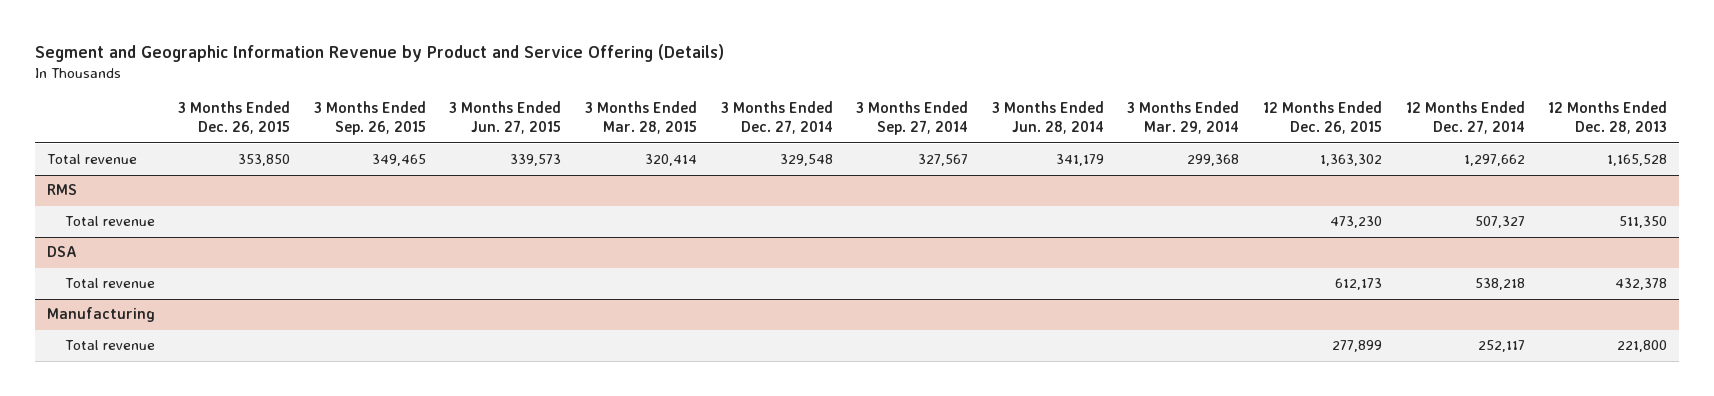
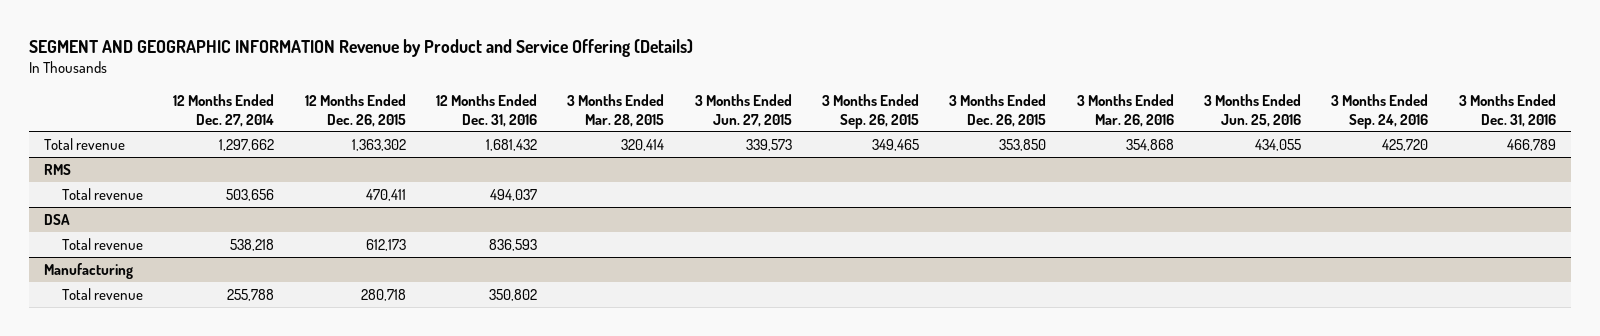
[34,44,724,63] Segment and Geographic Information Revenue by Product and Service Offering (Details) -> [28,38,693,57] SEGMENT AND GEOGRAPHIC INFORMATION Revenue by Product and Service Offering (Details)
[720,101,833,135] 3 Months Ended Dec. 27, 2014 -> none
[856,101,969,136] 3 Months Ended Sep. 27, 2014 -> none
[991,101,1104,135] 3 Months Ended Jun. 28, 2014 -> none
[1127,101,1240,135] 3 Months Ended Mar. 29, 2014 -> none
[1548,101,1668,135] 12 Months Ended Dec. 28, 2013 -> none
none -> [436,94,538,127] 12 Months Ended Dec. 31, 2016
none -> [1076,94,1174,127] 3 Months Ended Mar. 26, 2016
none -> [1204,94,1302,127] 3 Months Ended Jun. 25, 2016
none -> [1331,94,1429,129] 3 Months Ended Sep. 24, 2016
none -> [1458,94,1556,127] 3 Months Ended Dec. 31, 2016
[1329,216,1382,229] 473,230 -> [365,188,406,201] 470,411
[1474,216,1525,229] 507,327 -> [226,188,275,201] 503,656
[1331,340,1382,353] 277,899 -> [360,288,406,301] 280,718
[1477,340,1525,353] 252,117 -> [227,288,275,301] 255,788

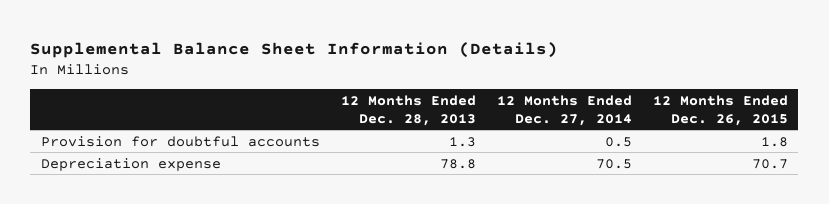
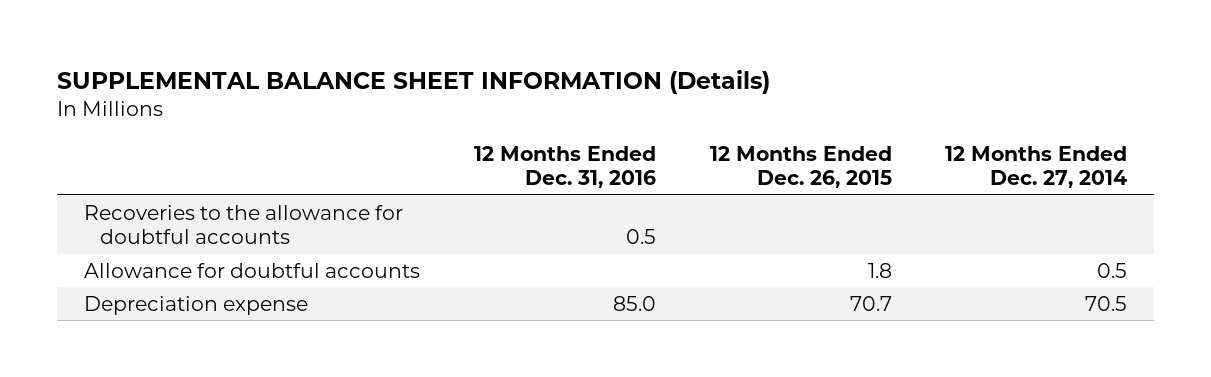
[30,41,559,58] Supplemental Balance Sheet Information (Details) -> [56,69,770,94] SUPPLEMENTAL BALANCE SHEET INFORMATION (Details)
[340,94,476,126] 12 Months Ended Dec. 28, 2013 -> none
none -> [473,145,656,189] 12 Months Ended Dec. 31, 2016
none -> [83,204,403,245] Recoveries to the allowance for doubtful accounts
[40,135,320,147] Provision for doubtful accounts -> [83,262,420,278] Allowance for doubtful accounts

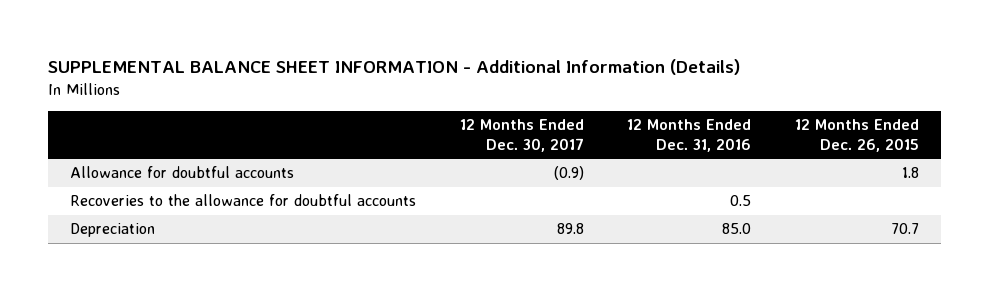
[56,69,770,94] SUPPLEMENTAL BALANCE SHEET INFORMATION (Details) -> [48,59,741,76] SUPPLEMENTAL BALANCE SHEET INFORMATION - Additional Information (Details)
[945,145,1128,189] 12 Months Ended Dec. 27, 2014 -> none
none -> [459,118,584,153] 12 Months Ended Dec. 30, 2017
[83,204,403,245] Recoveries to the allowance for doubtful accounts -> [70,194,417,207] Recoveries to the allowance for doubtful accounts
[83,295,308,315] Depreciation expense -> [70,223,156,238] Depreciation

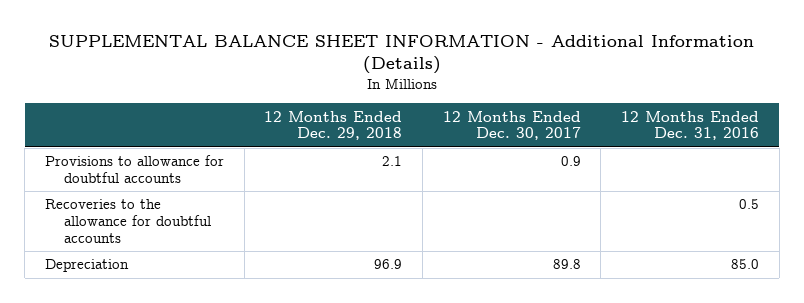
[795,118,920,153] 12 Months Ended Dec. 26, 2015 -> none
none -> [264,110,403,141] 12 Months Ended Dec. 29, 2018
[70,166,295,179] Allowance for doubtful accounts -> [45,155,225,183] Provisions to allowance for doubtful accounts
[553,166,584,181] (0.9) -> [560,156,581,167] 0.9

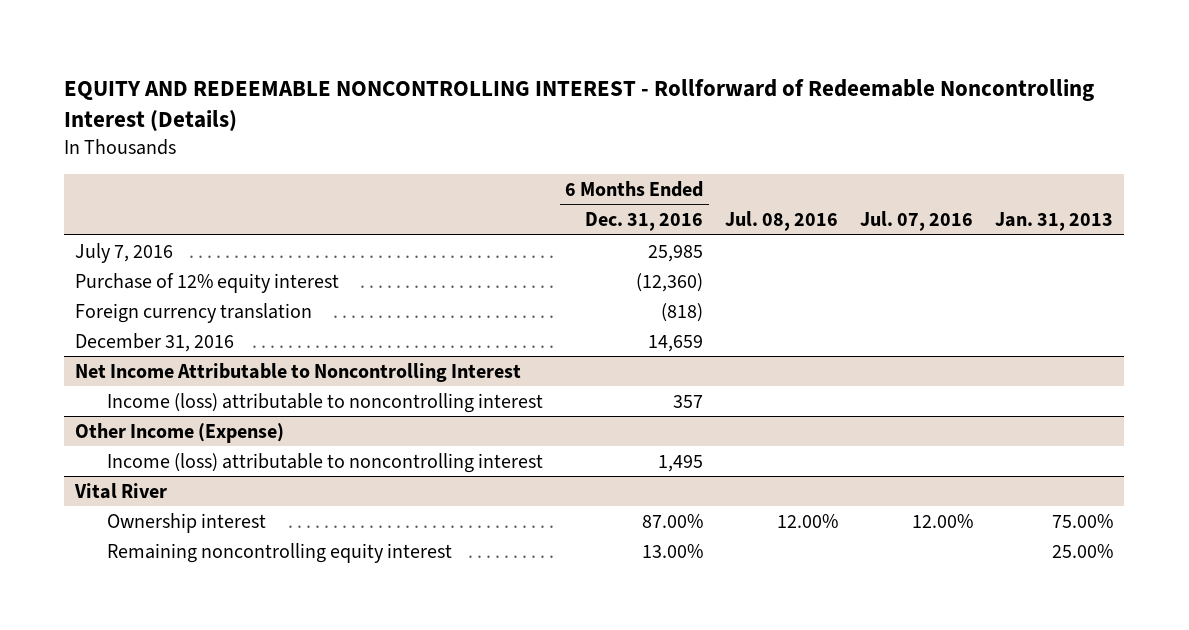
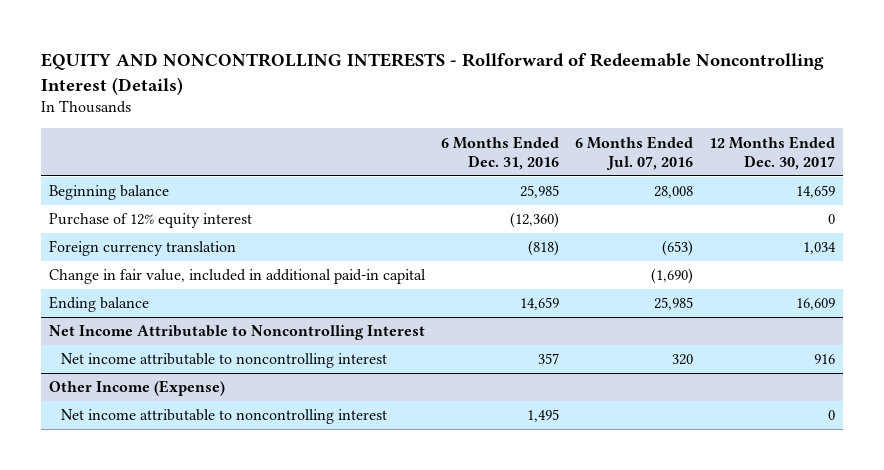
[64,78,1095,132] EQUITY AND REDEEMABLE NONCONTROLLING INTEREST - Rollforward of Redeemable Noncontrolling Interest (Details) -> [40,52,824,95] EQUITY AND NONCONTROLLING INTERESTS - Rollforward of Redeemable Noncontrolling Interest (Details)
[725,211,839,232] Jul. 08, 2016 -> none
[860,211,974,232] Jul. 07, 2016 -> none
[995,212,1114,232] Jan. 31, 2013 -> none
none -> [574,135,693,171] 6 Months Ended Jul. 07, 2016
none -> [709,135,836,171] 12 Months Ended Dec. 30, 2017
[75,242,174,263] July 7, 2016 -> [48,185,169,201] Beginning balance
none -> [48,269,426,285] Change in fair value, included in additional paid-in capital
[75,332,235,352] December 31, 2016 -> [48,296,149,313] Ending balance
[107,392,544,413] Income (loss) attributable to noncontrolling interest -> [61,353,388,369] Net income attributable to noncontrolling interest
[74,482,168,499] Vital River -> none
[107,512,267,533] Ownership interest -> none
[107,542,453,563] Remaining noncontrolling equity interest -> none
[107,452,544,473] Income (loss) attributable to noncontrolling interest -> [61,409,388,425] Net income attributable to noncontrolling interest

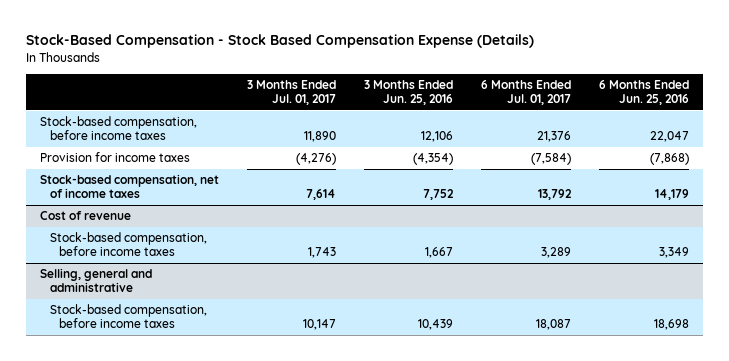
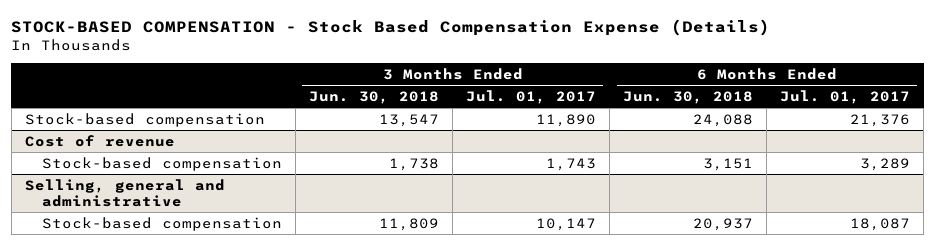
[26,34,535,49] Stock-Based Compensation - Stock Based Compensation Expense (Details) -> [11,18,771,36] STOCK-BASED COMPENSATION - Stock Based Compensation Expense (Details)
[363,80,453,106] 3 Months Ended Jun. 25, 2016 -> none
[598,80,689,106] 6 Months Ended Jun. 25, 2016 -> none
none -> [309,90,440,104] Jun. 30, 2018
none -> [623,90,754,104] Jun. 30, 2018
[40,152,191,163] Provision for income taxes -> none
[40,174,220,199] Stock-based compensation, net of income taxes -> none
[40,116,198,141] Stock-based compensation, before income taxes -> [24,112,265,127] Stock-based compensation
[49,232,207,257] Stock-based compensation, before income taxes -> [42,156,283,171] Stock-based compensation
[49,304,207,329] Stock-based compensation, before income taxes -> [42,216,283,231] Stock-based compensation

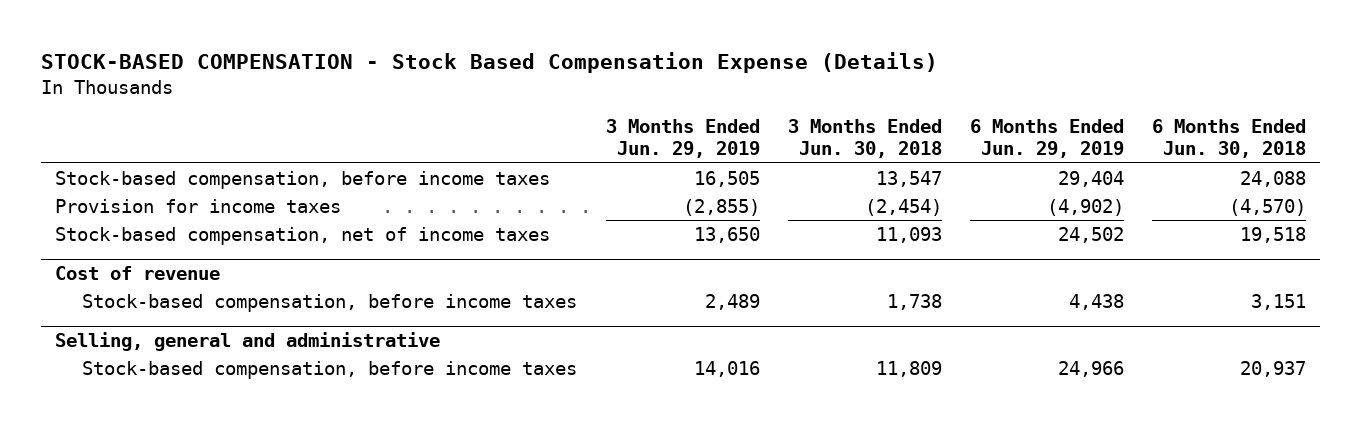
[466,89,597,104] Jul. 01, 2017 -> none
[780,89,911,104] Jul. 01, 2017 -> none
none -> [605,119,760,159] 3 Months Ended Jun. 29, 2019
none -> [969,119,1124,159] 6 Months Ended Jun. 29, 2019
[24,112,265,127] Stock-based compensation -> [54,170,550,189] Stock-based compensation, before income taxes
none -> [54,198,341,213] Provision for income taxes
none -> [54,226,550,245] Stock-based compensation, net of income taxes
[42,156,283,171] Stock-based compensation -> [82,293,578,312] Stock-based compensation, before income taxes
[42,216,283,231] Stock-based compensation -> [82,360,578,379] Stock-based compensation, before income taxes

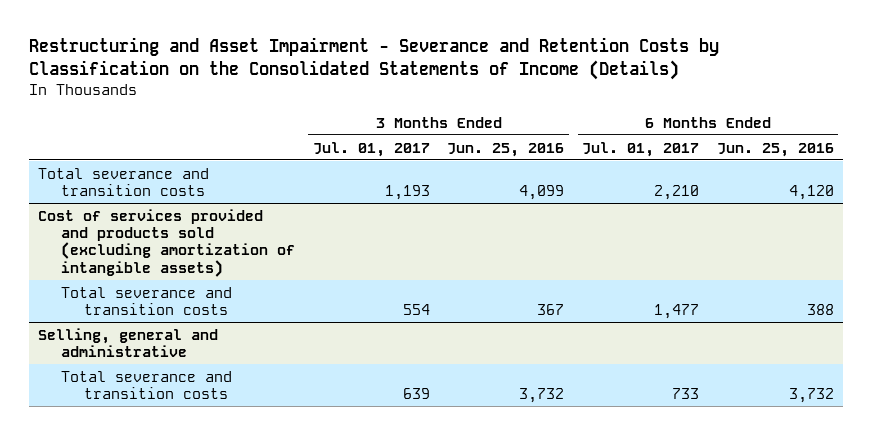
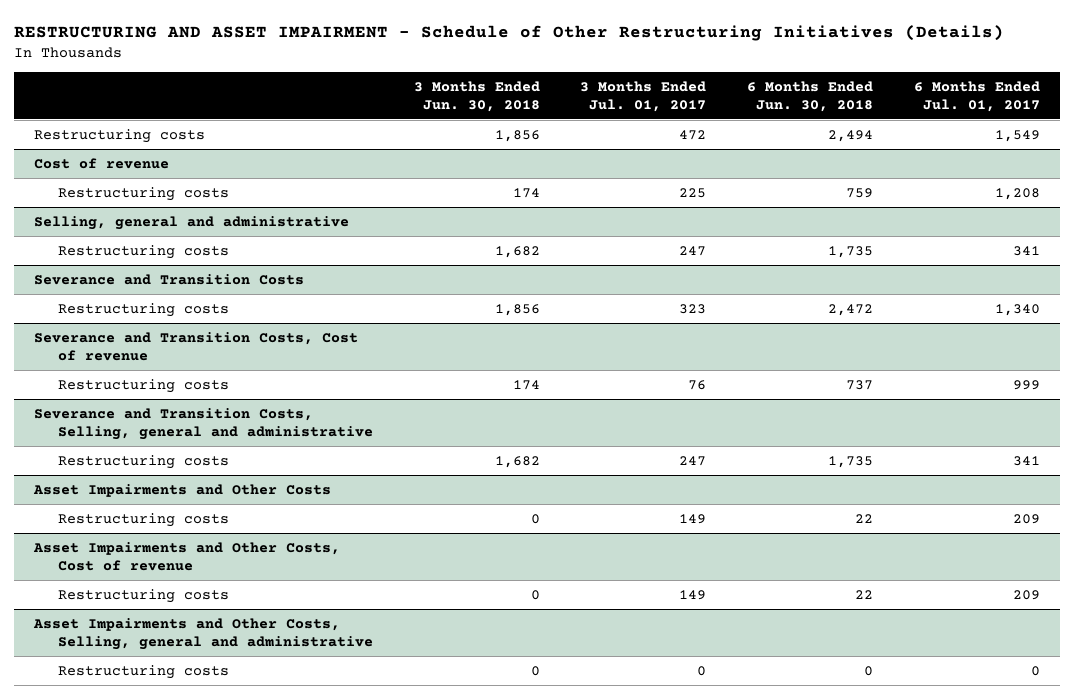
[28,36,719,81] Restructuring and Asset Impairment - Severance and Retention Costs by Classification on the Consolidated Statements of Income (Details) -> [13,25,1004,42] RESTRUCTURING AND ASSET IMPAIRMENT - Schedule of Other Restructuring Initiatives (Details)
[447,142,565,157] Jun. 25, 2016 -> none
[717,142,835,157] Jun. 25, 2016 -> none
none -> [413,81,540,112] 3 Months Ended Jun. 30, 2018
none -> [747,81,874,112] 6 Months Ended Jun. 30, 2018
[37,167,209,196] Total severance and transition costs -> none
[60,286,232,315] Total severance and transition costs -> none
none -> [34,128,206,143] Restructuring costs
[37,208,295,277] Cost of services provided and products sold (excluding amortization of intangible assets) -> [34,157,170,169] Cost of revenue
none -> [57,186,229,201] Restructuring costs
[60,370,232,399] Total severance and transition costs -> none
none -> [57,244,229,259] Restructuring costs
none -> [34,273,305,285] Severance and Transition Costs
none -> [57,302,229,317] Restructuring costs
none -> [34,331,359,361] Severance and Transition Costs, Cost of revenue
none -> [57,378,229,393] Restructuring costs
none -> [34,407,373,440] Severance and Transition Costs, Selling, general and administrative
none -> [57,454,229,469] Restructuring costs
none -> [33,483,332,497] Asset Impairments and Other Costs
none -> [57,512,229,527] Restructuring costs
none -> [33,541,341,571] Asset Impairments and Other Costs, Cost of revenue
none -> [57,588,229,603] Restructuring costs
none -> [33,617,373,650] Asset Impairments and Other Costs, Selling, general and administrative
none -> [57,664,229,679] Restructuring costs

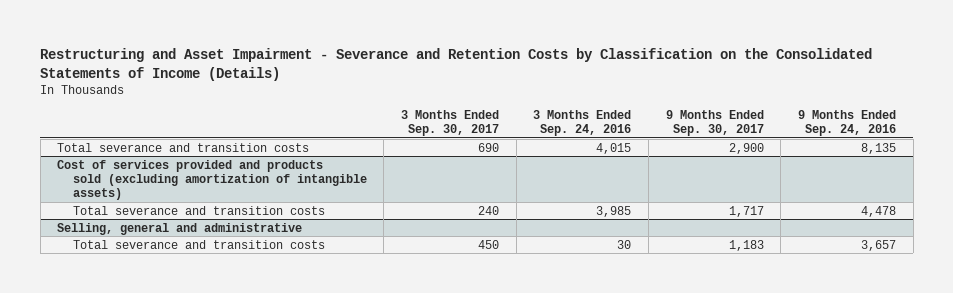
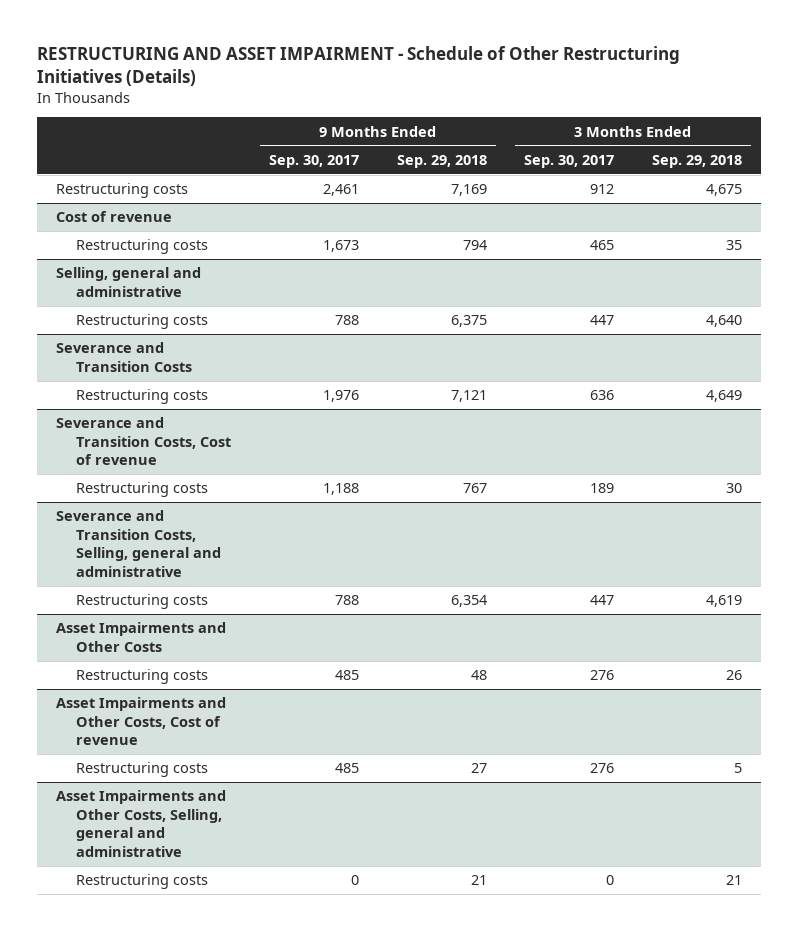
[40,47,873,81] Restructuring and Asset Impairment - Severance and Retention Costs by Classification on the Consolidated Statements of Income (Details) -> [37,46,681,86] RESTRUCTURING AND ASSET IMPAIRMENT - Schedule of Other Restructuring Initiatives (Details)
[533,109,632,137] 3 Months Ended Sep. 24, 2016 -> none
[797,109,896,137] 9 Months Ended Sep. 24, 2016 -> none
none -> [396,154,487,168] Sep. 29, 2018
none -> [651,154,742,168] Sep. 29, 2018
[57,142,310,152] Total severance and transition costs -> none
[72,205,325,215] Total severance and transition costs -> none
none -> [56,183,189,199] Restructuring costs
[57,159,367,200] Cost of services provided and products sold (excluding amortization of intangible assets) -> [56,211,173,223] Cost of revenue
none -> [76,239,209,255] Restructuring costs
[72,239,325,249] Total severance and transition costs -> none
none -> [76,314,209,330] Restructuring costs
none -> [56,342,193,372] Severance and Transition Costs
none -> [76,389,209,405] Restructuring costs
none -> [56,417,232,466] Severance and Transition Costs, Cost of revenue
none -> [76,482,209,498] Restructuring costs
none -> [56,510,222,577] Severance and Transition Costs, Selling, general and administrative
none -> [76,594,209,610] Restructuring costs
none -> [56,622,227,652] Asset Impairments and Other Costs
none -> [76,669,209,685] Restructuring costs
none -> [56,697,227,746] Asset Impairments and Other Costs, Cost of revenue
none -> [76,762,209,778] Restructuring costs
none -> [56,790,227,857] Asset Impairments and Other Costs, Selling, general and administrative
none -> [76,874,209,890] Restructuring costs

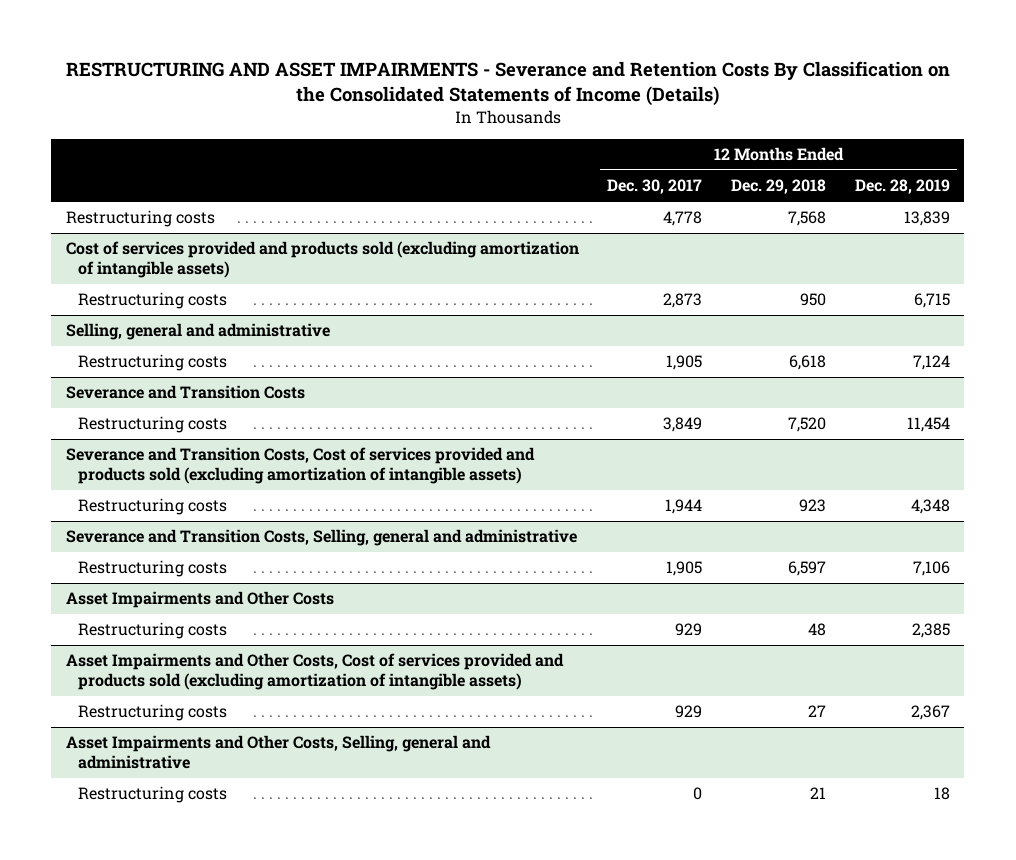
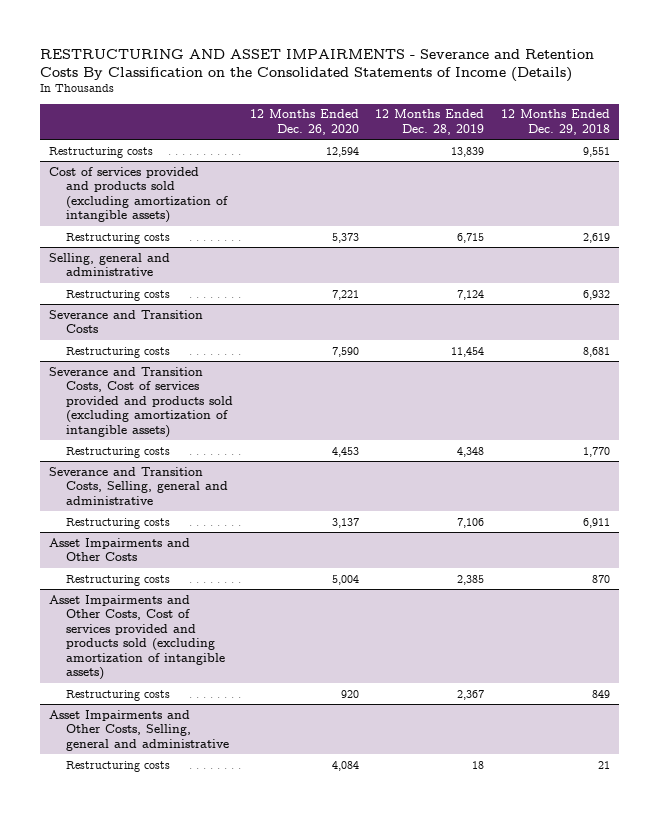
[607,179,703,195] Dec. 30, 2017 -> none
none -> [249,109,359,135] 12 Months Ended Dec. 26, 2020
[788,211,827,227] 7,568 -> [583,146,611,157] 9,551
[800,293,827,307] 950 -> [583,232,611,243] 2,619
[789,355,827,371] 6,618 -> [583,289,611,300] 6,932
[788,417,827,433] 7,520 -> [583,346,611,357] 8,681
[799,499,827,513] 923 -> [583,446,611,457] 1,770
[788,561,827,577] 6,597 -> [583,517,611,528] 6,911
[808,623,827,637] 48 -> [592,574,611,583] 870
[808,705,827,718] 27 -> [592,689,611,698] 849

